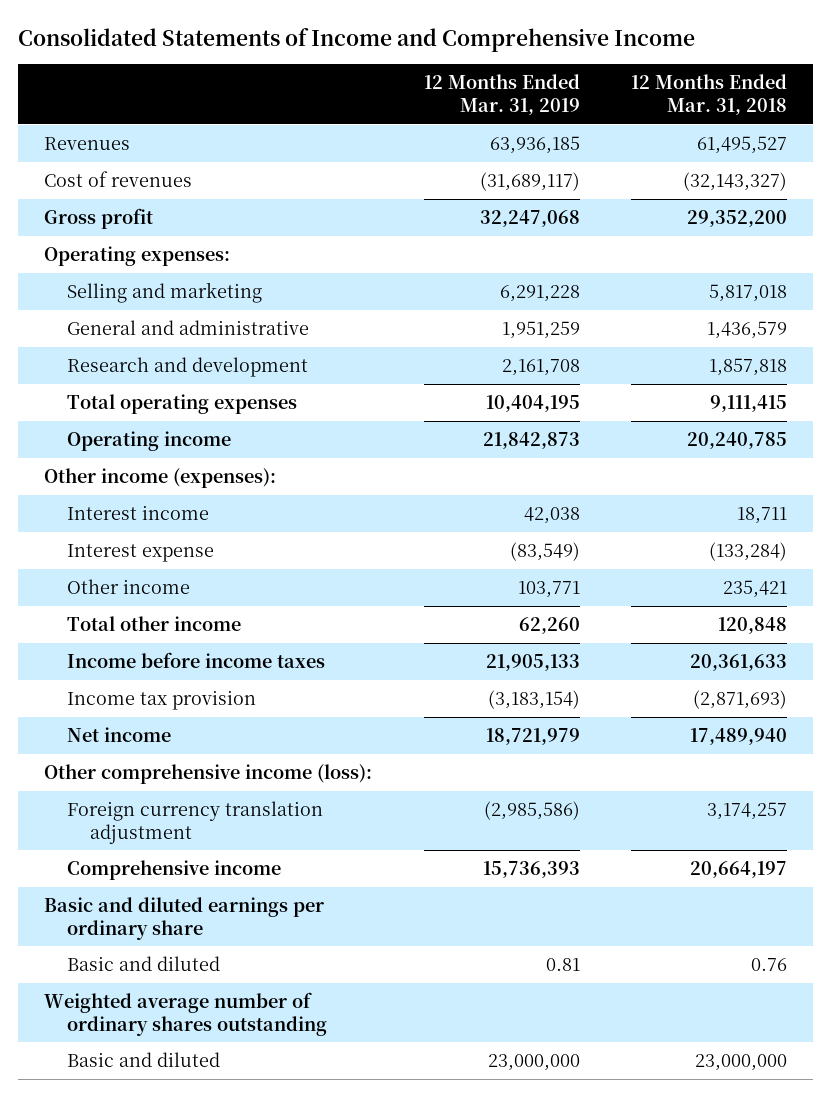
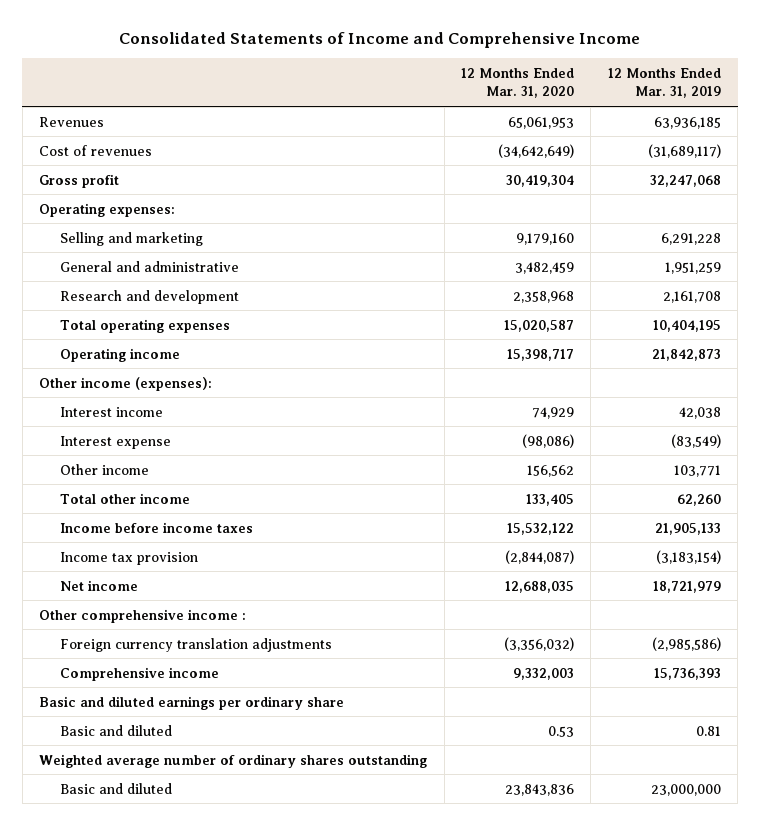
[631,74,788,115] 12 Months Ended Mar. 31, 2018 -> none
none -> [460,67,574,99] 12 Months Ended Mar. 31, 2020
[43,763,372,784] Other comprehensive income (loss): -> [39,608,247,623] Other comprehensive income :
[67,800,324,844] Foreign currency translation adjustment -> [60,637,333,652] Foreign currency translation adjustments

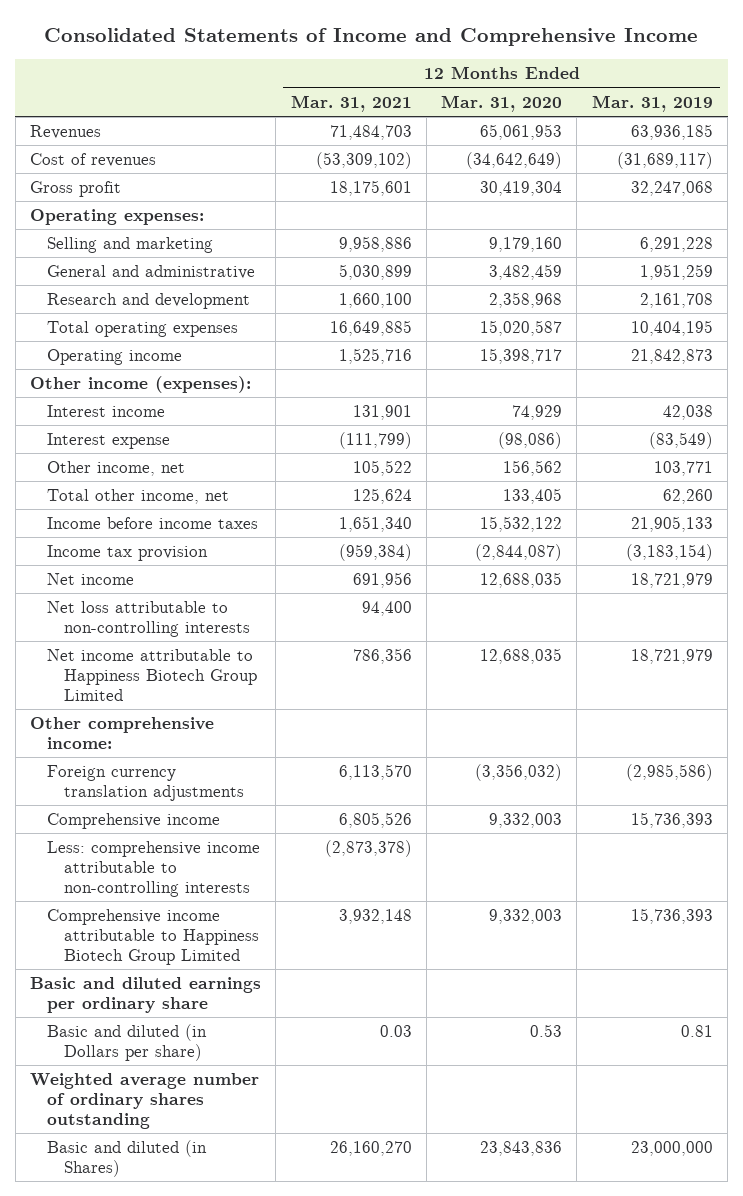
none -> [290,94,412,112] Mar. 31, 2021
[60,463,150,475] Other income -> [47,461,186,477] Other income, net
[60,492,191,504] Total other income -> [47,489,230,505] Total other income, net
none -> [47,601,251,637] Net loss attributable to non-controlling interests
none -> [47,649,258,701] Net income attributable to Happiness Biotech Group Limited
[39,608,247,623] Other comprehensive income : -> [30,717,215,749] Other comprehensive income:
none -> [47,841,261,897] Less: comprehensive income attributable to non-controlling interests
none -> [47,909,260,965] Comprehensive income attributable to Happiness Biotech Group Limited
[60,724,173,736] Basic and diluted -> [47,1024,208,1061] Basic and diluted (in Dollars per share)
[60,782,173,794] Basic and diluted -> [47,1140,208,1177] Basic and diluted (in Shares)

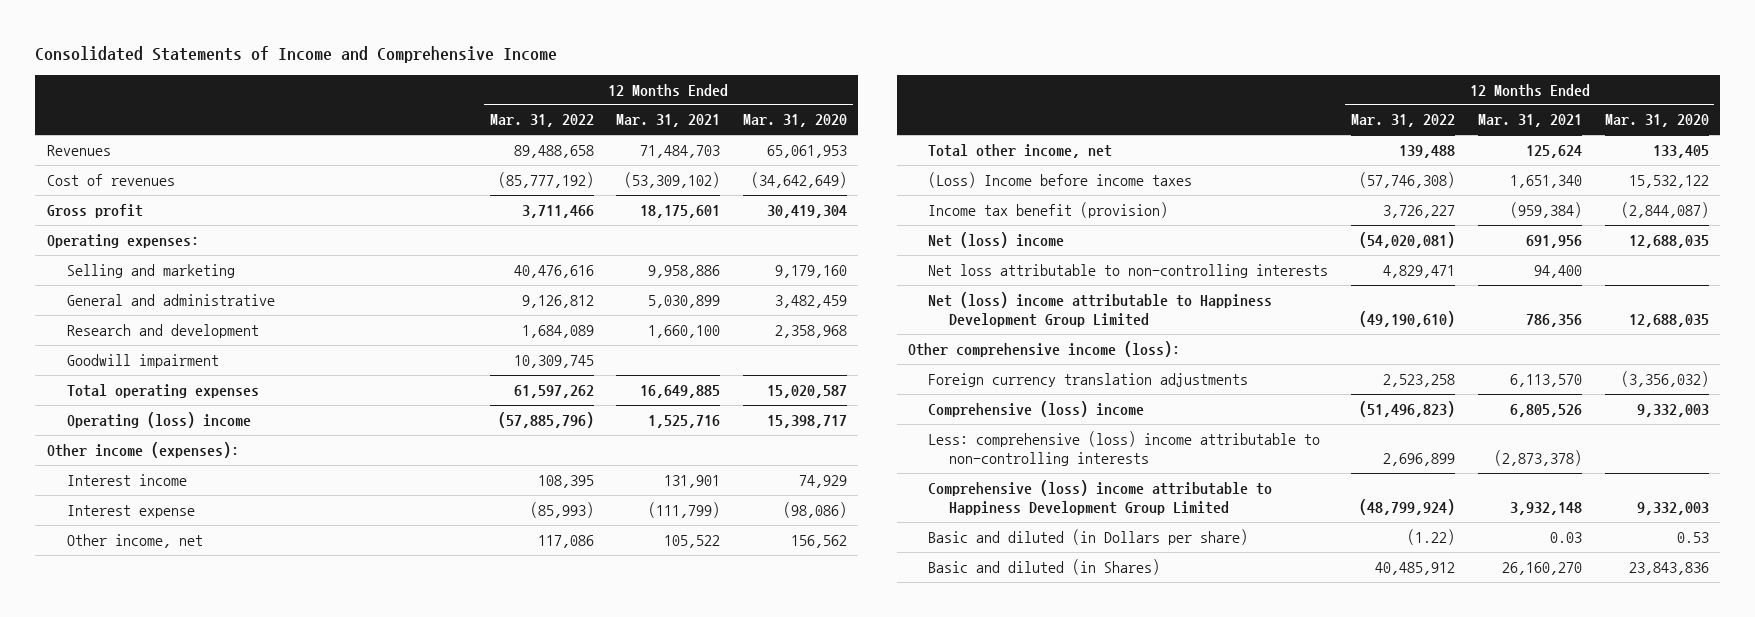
[591,94,713,112] Mar. 31, 2019 -> none
none -> [489,114,594,128] Mar. 31, 2022
none -> [67,353,220,368] Goodwill impairment
[47,349,183,366] Operating income -> [67,411,252,428] Operating (loss) income
[47,517,259,530] Income before income taxes -> [928,171,1193,188] (Loss) Income before income taxes
[47,545,209,562] Income tax provision -> [928,201,1169,218] Income tax benefit (provision)
[47,573,135,586] Net income -> [928,231,1065,248] Net (loss) income
[47,649,258,701] Net income attributable to Happiness Biotech Group Limited -> [928,291,1273,327] Net (loss) income attributable to Happiness Development Group Limited
[30,717,215,749] Other comprehensive income: -> [908,340,1181,357] Other comprehensive income (loss):
[30,977,262,1013] Basic and diluted earnings per ordinary share -> none
[47,813,221,830] Comprehensive income -> [928,400,1145,417] Comprehensive (loss) income
[47,841,261,897] Less: comprehensive income attributable to non-controlling interests -> [928,430,1321,466] Less: comprehensive (loss) income attributable to non-controlling interests
[47,909,260,965] Comprehensive income attributable to Happiness Biotech Group Limited -> [928,479,1273,515] Comprehensive (loss) income attributable to Happiness Development Group Limited
[30,1073,260,1129] Weighted average number of ordinary shares outstanding -> none

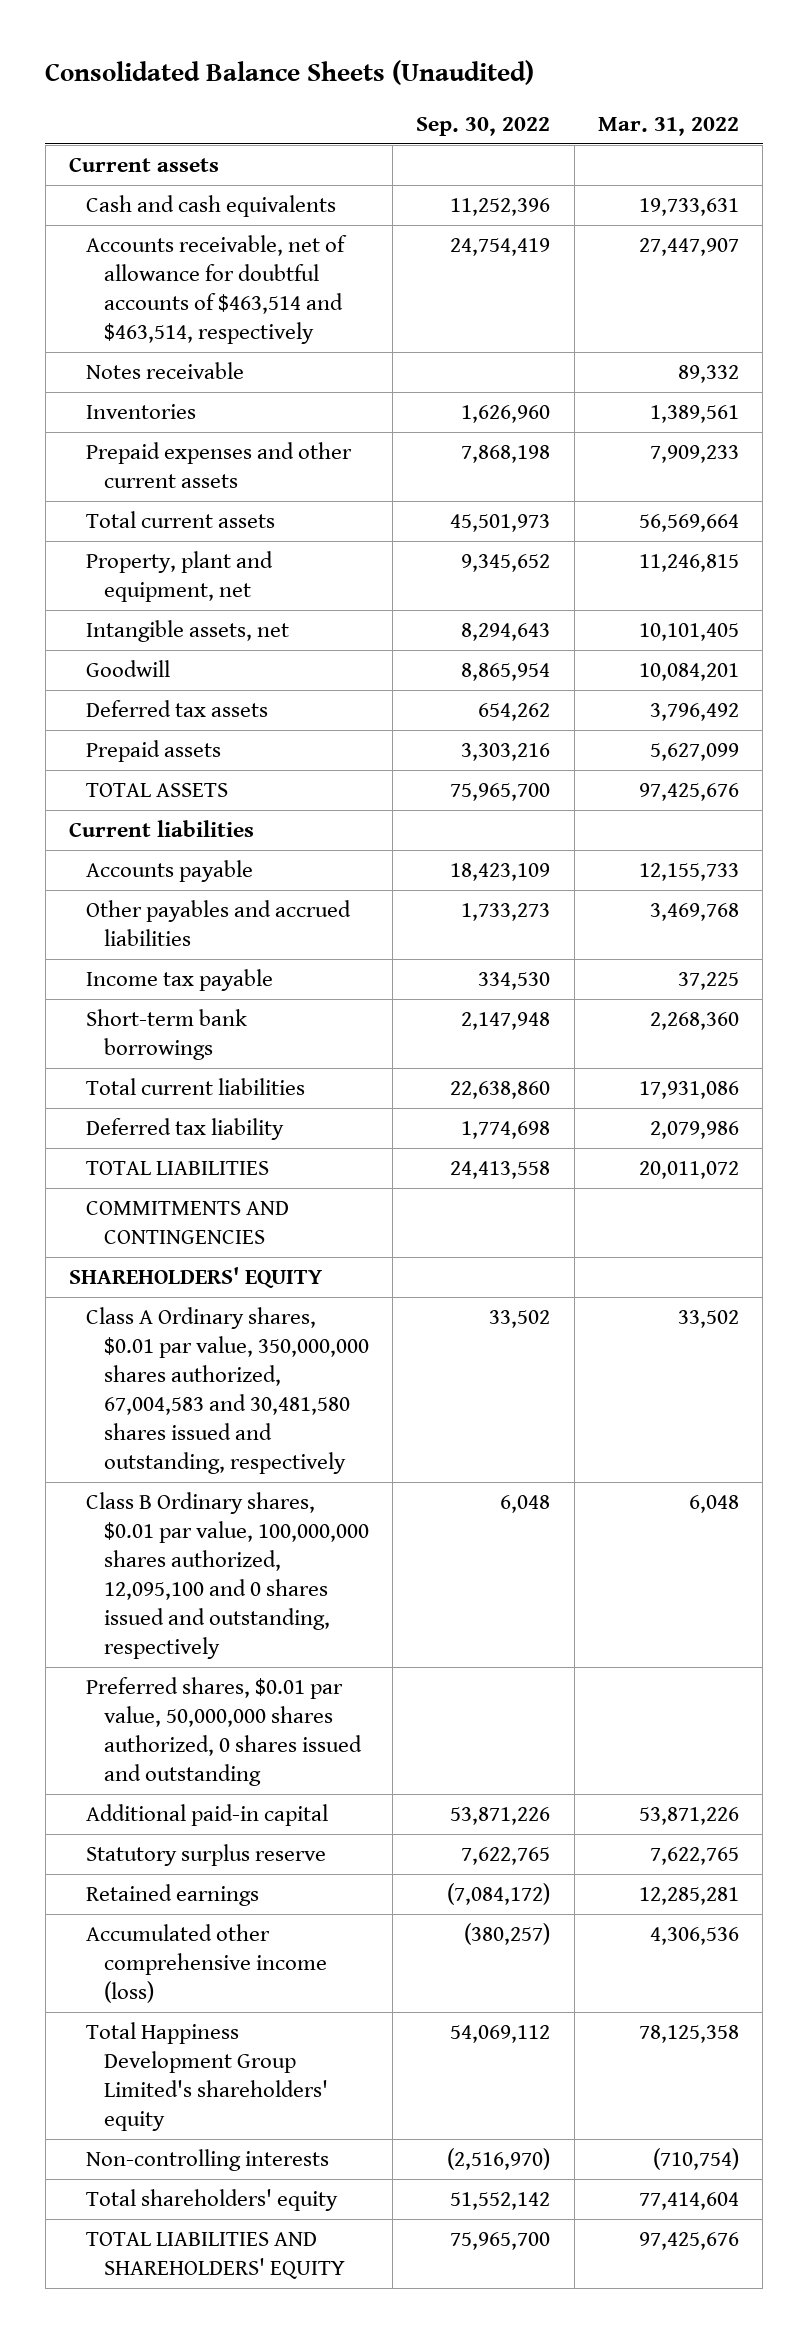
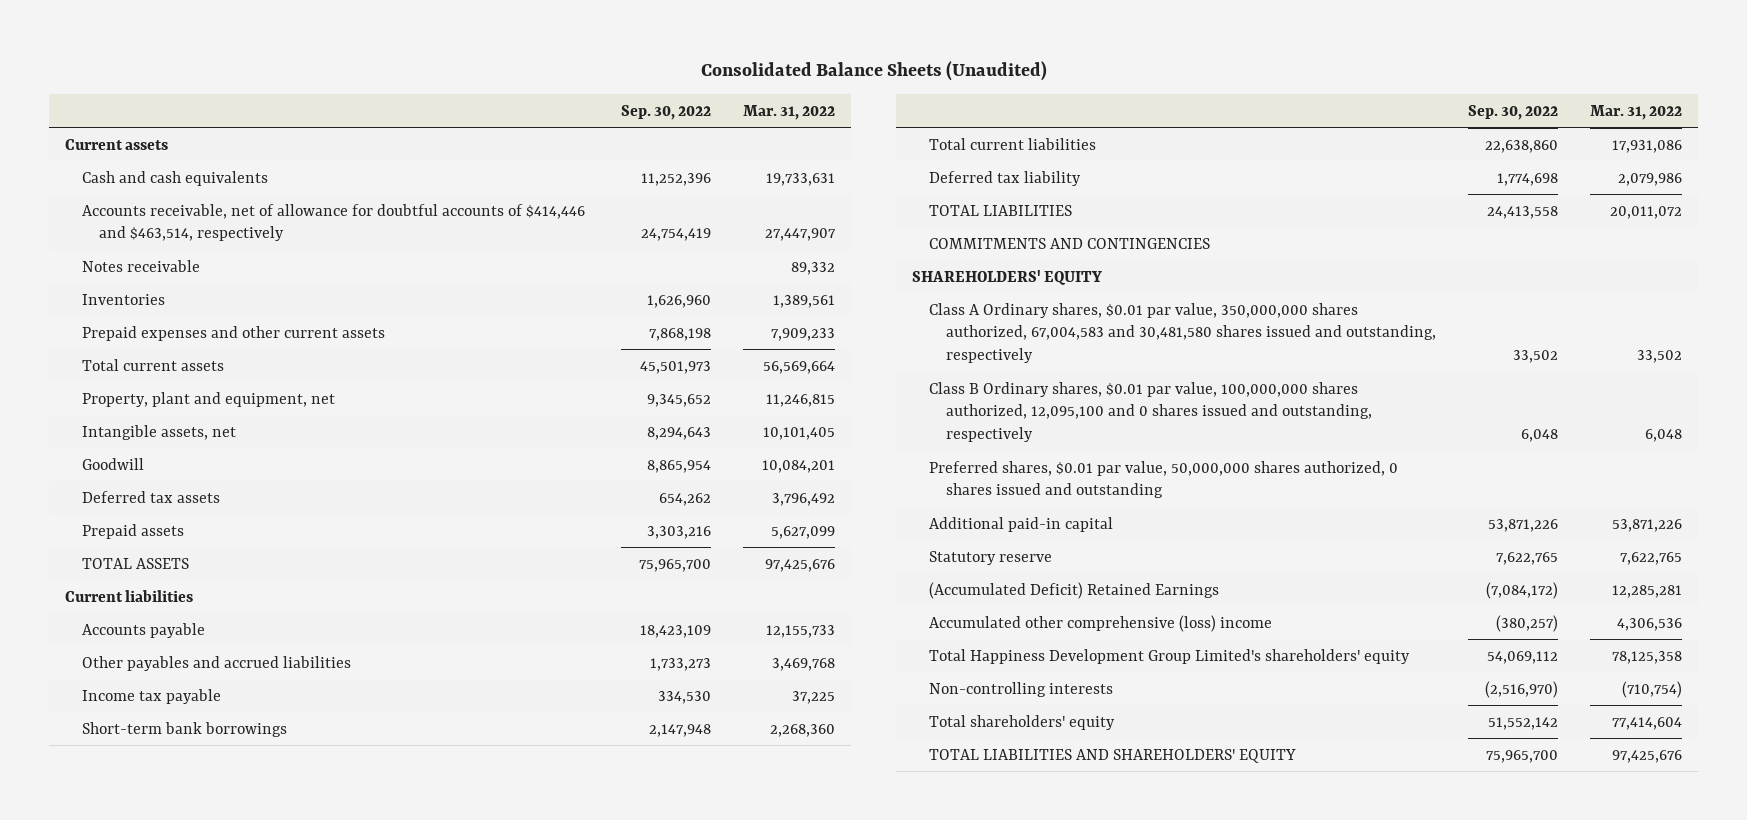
[86,235,348,345] Accounts receivable, net of allowance for doubtful accounts of $463,514 and $463,514, respectively -> [81,203,585,242] Accounts receivable, net of allowance for doubtful accounts of $414,446 and $463,514, respectively
[86,1844,327,1867] Statutory surplus reserve -> [928,550,1052,565] Statutory reserve
[86,1884,260,1907] Retained earnings -> [928,581,1219,599] (Accumulated Deficit) Retained Earnings
[86,1924,327,2004] Accumulated other comprehensive income (loss) -> [928,614,1272,632] Accumulated other comprehensive (loss) income

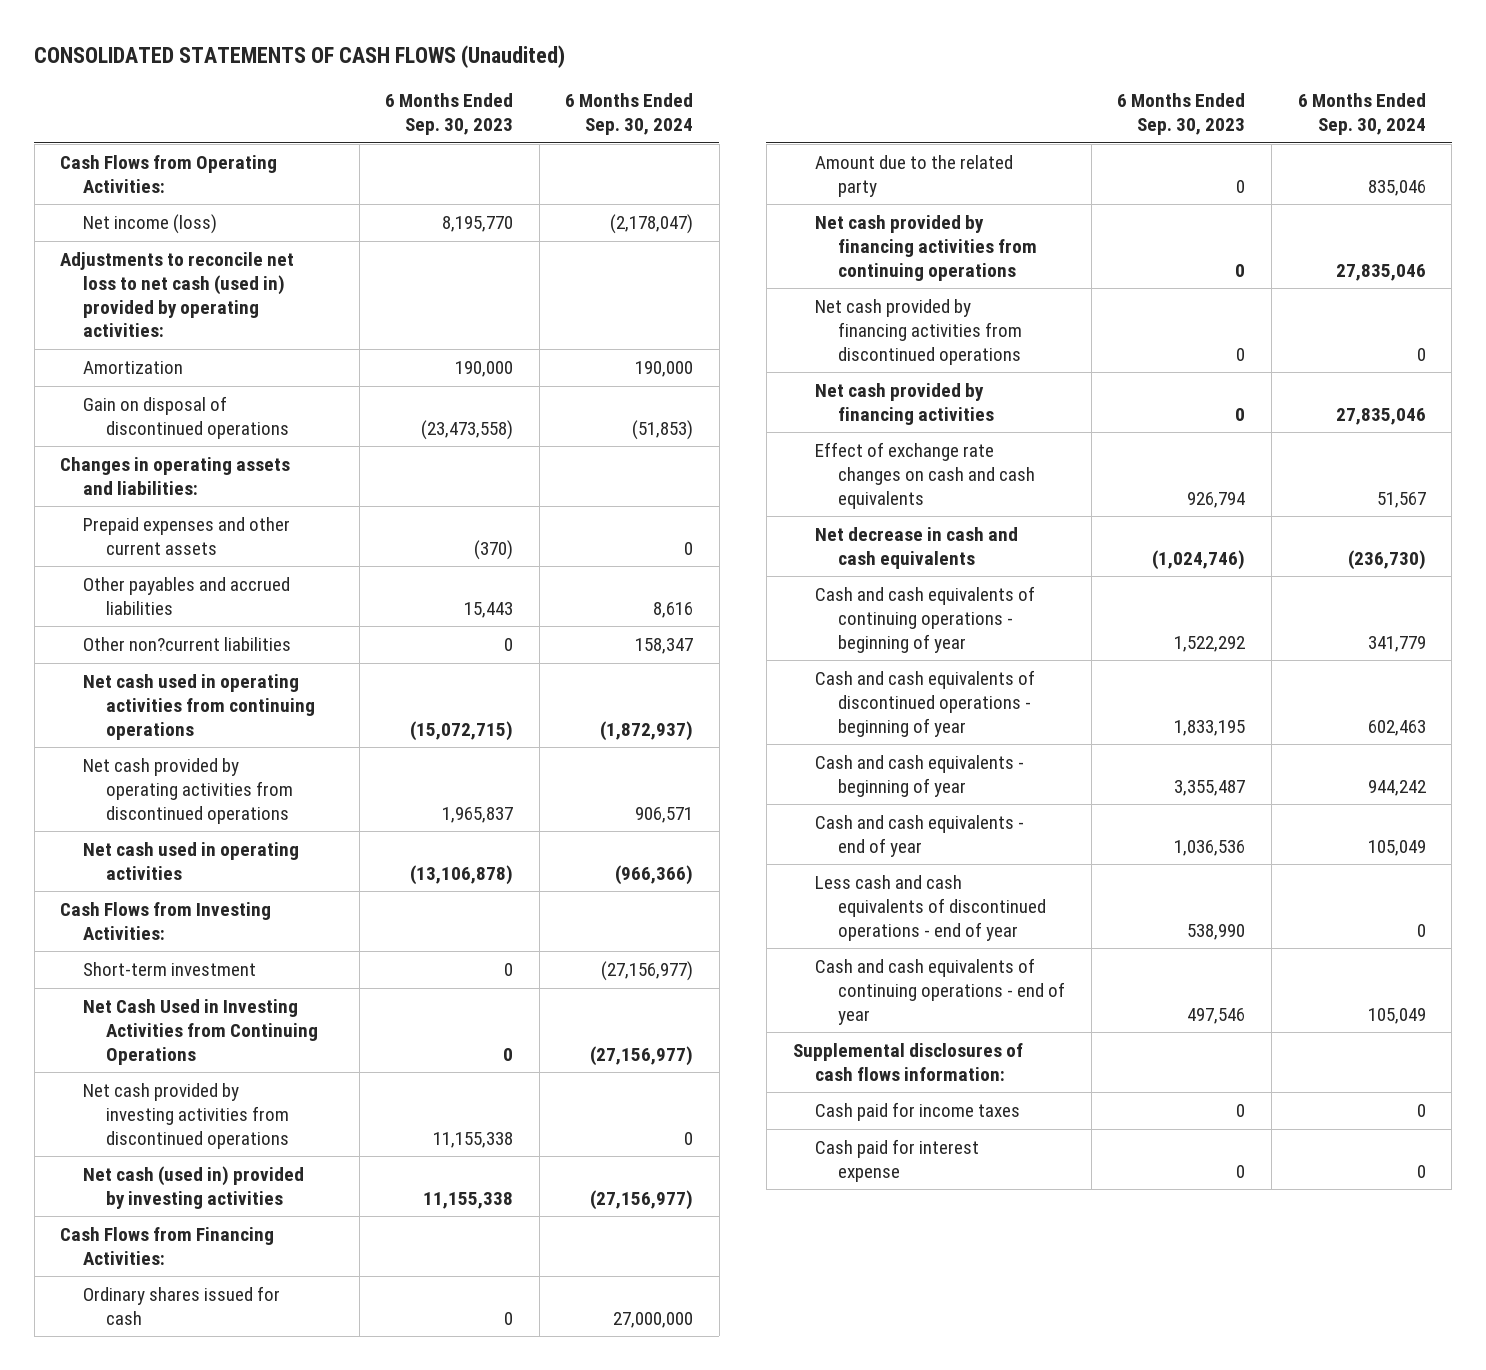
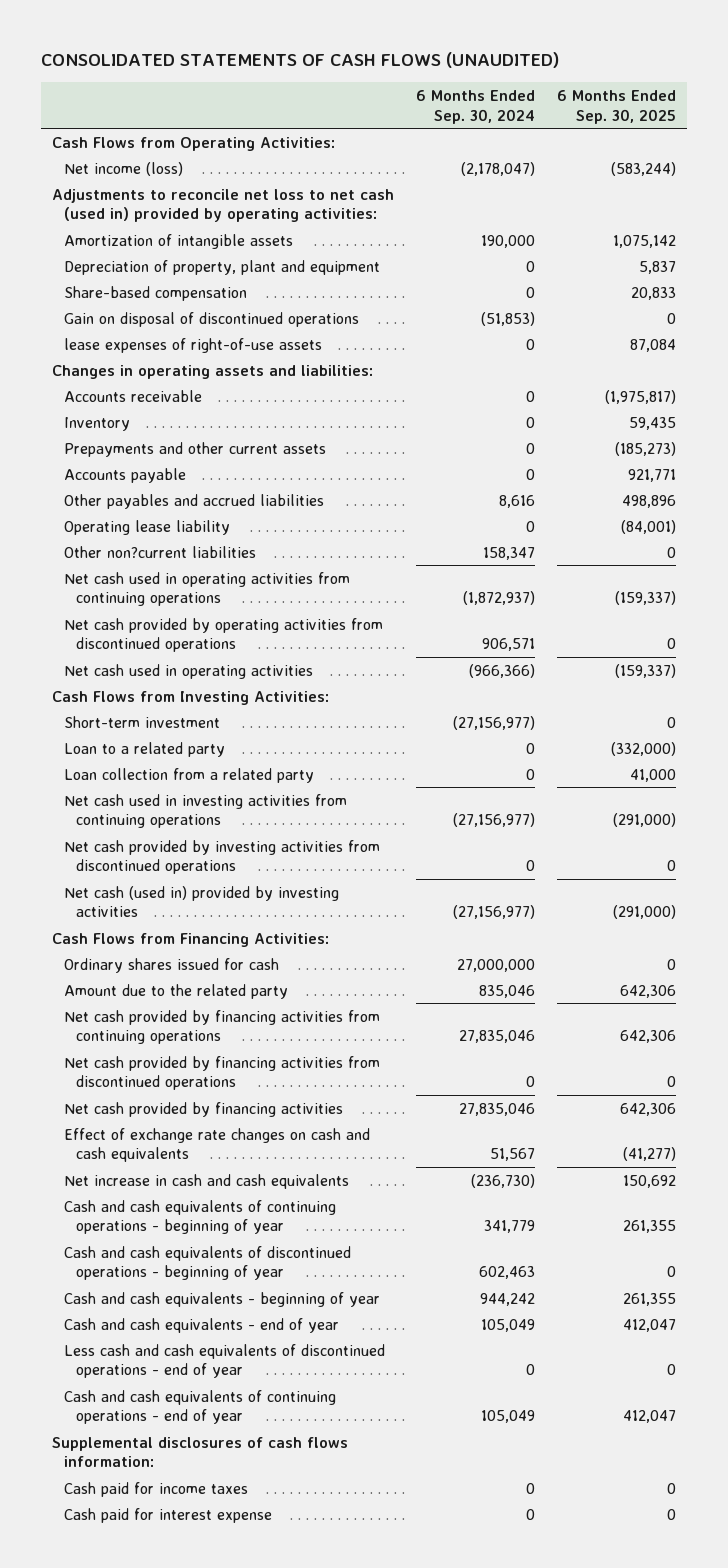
[34,45,566,69] CONSOLIDATED STATEMENTS OF CASH FLOWS (Unaudited) -> [41,52,560,69] CONSOLIDATED STATEMENTS OF CASH FLOWS (UNAUDITED)
[385,93,514,136] 6 Months Ended Sep. 30, 2023 -> none
none -> [556,89,676,124] 6 Months Ended Sep. 30, 2025
[83,361,184,375] Amortization -> none
none -> [64,233,294,249] Amortization of intangible assets
none -> [64,259,381,275] Depreciation of property, plant and equipment
none -> [64,285,248,301] Share-based compensation
none -> [64,337,323,353] lease expenses of right-of-use assets
none -> [64,389,203,402] Accounts receivable
none -> [64,416,131,431] Inventory
[83,517,291,555] Prepaid expenses and other current assets -> [64,441,327,457] Prepayments and other current assets
none -> [64,467,187,483] Accounts payable
none -> [64,519,231,535] Operating lease liability
none -> [64,741,226,757] Loan to a related party
none -> [64,767,315,783] Loan collection from a related party
[83,999,318,1065] Net Cash Used in Investing Activities from Continuing Operations -> [64,793,348,829] Net cash used in investing activities from continuing operations
[815,527,1019,569] Net decrease in cash and cash equivalents -> [64,1173,350,1189] Net increase in cash and cash equivalents

